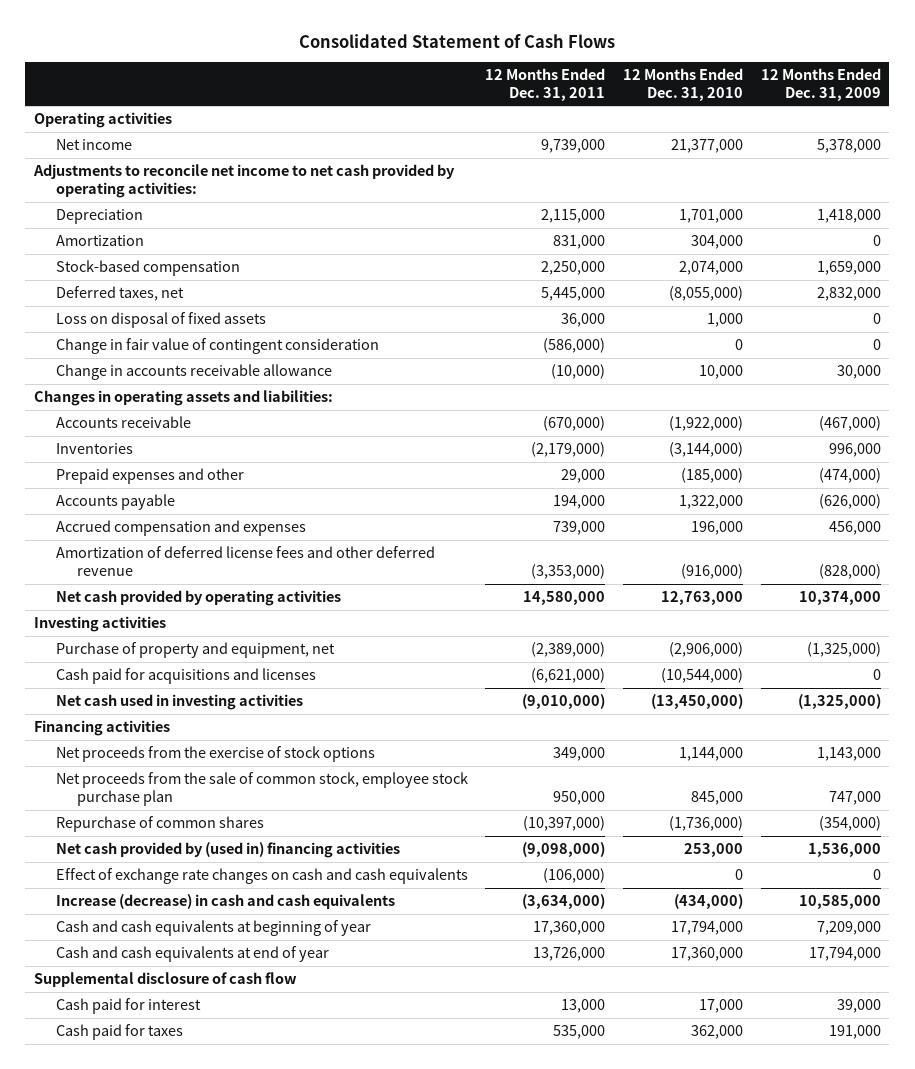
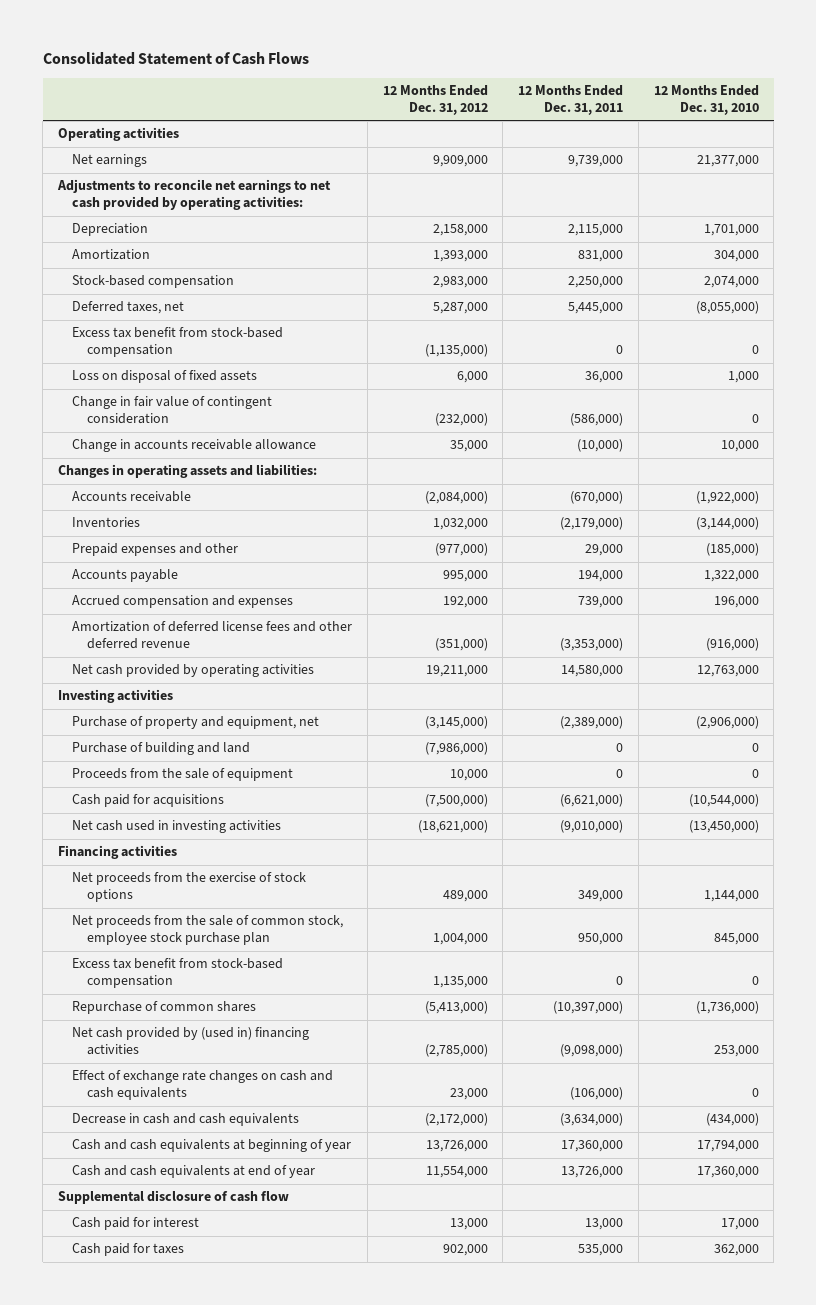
[760,68,881,101] 12 Months Ended Dec. 31, 2009 -> none
none -> [382,85,488,116] 12 Months Ended Dec. 31, 2012
[55,139,132,151] Net income -> [72,154,148,168] Net earnings
[33,164,456,198] Adjustments to reconcile net income to net cash provided by operating activities: -> [56,179,331,211] Adjustments to reconcile net earnings to net cash provided by operating activities:
none -> [72,327,284,358] Excess tax benefit from stock-based compensation
none -> [72,742,251,756] Purchase of building and land
none -> [72,768,294,782] Proceeds from the sale of equipment
[55,668,316,685] Cash paid for acquisitions and licenses -> [72,794,225,808] Cash paid for acquisitions
none -> [72,958,284,989] Excess tax benefit from stock-based compensation
[55,894,395,910] Increase (decrease) in cash and cash equivalents -> [72,1113,300,1127] Decrease in cash and cash equivalents

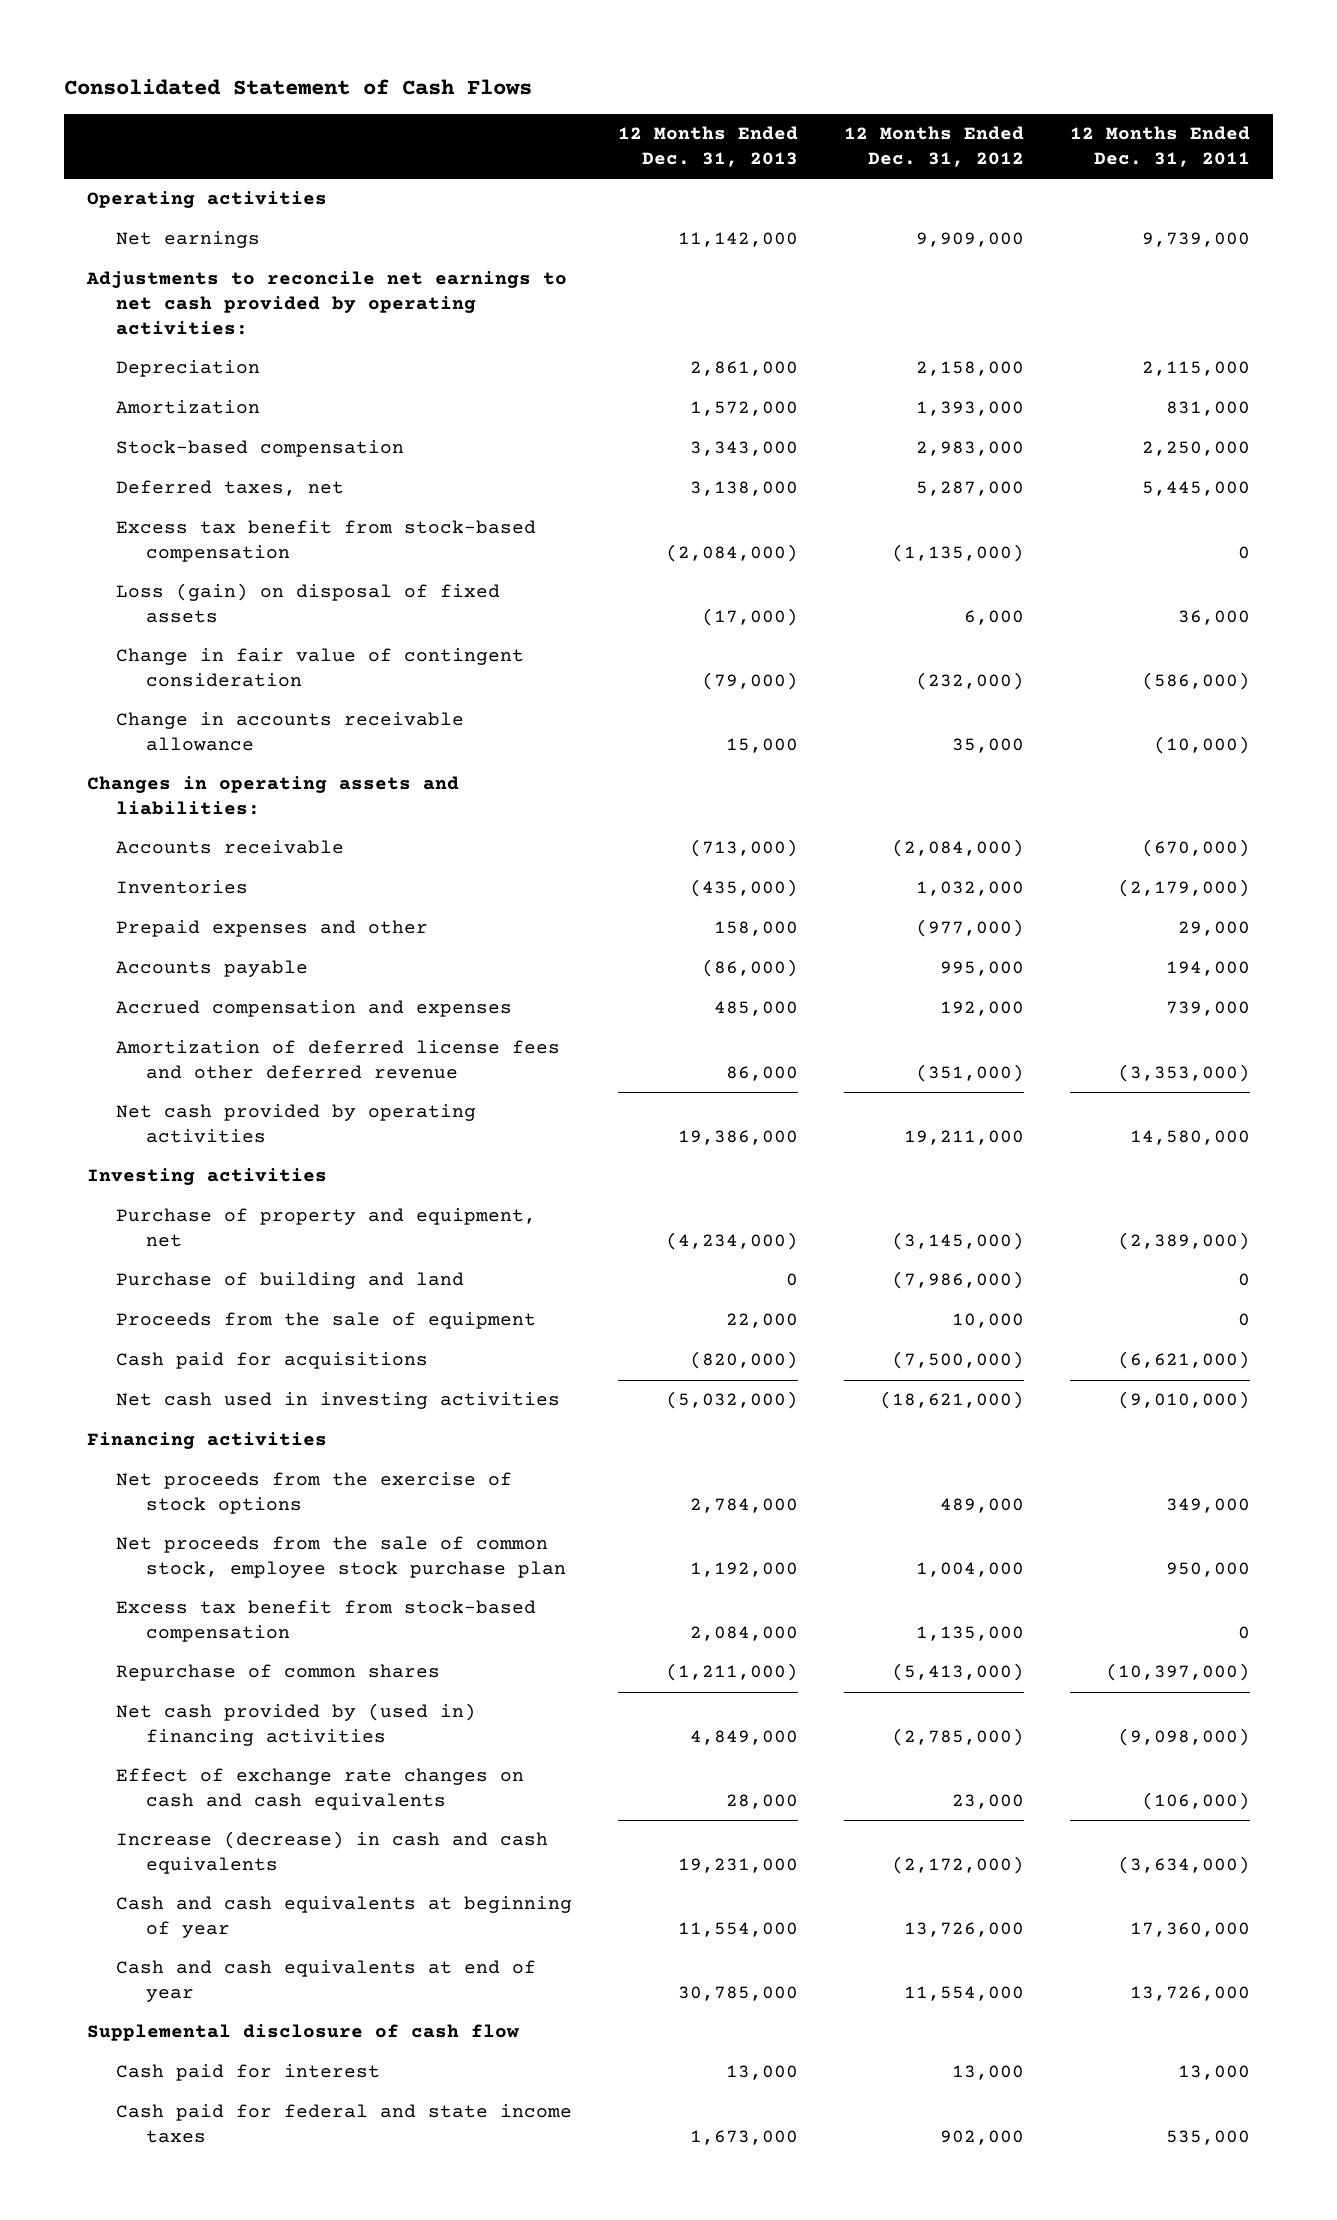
[653,85,759,116] 12 Months Ended Dec. 31, 2010 -> none
none -> [618,125,799,167] 12 Months Ended Dec. 31, 2013
[72,370,258,384] Loss on disposal of fixed assets -> [116,583,501,624] Loss (gain) on disposal of fixed assets
[72,1113,300,1127] Decrease in cash and cash equivalents -> [116,1831,549,1875] Increase (decrease) in cash and cash equivalents
[72,1243,185,1257] Cash paid for taxes -> [116,2104,573,2144] Cash paid for federal and state income taxes

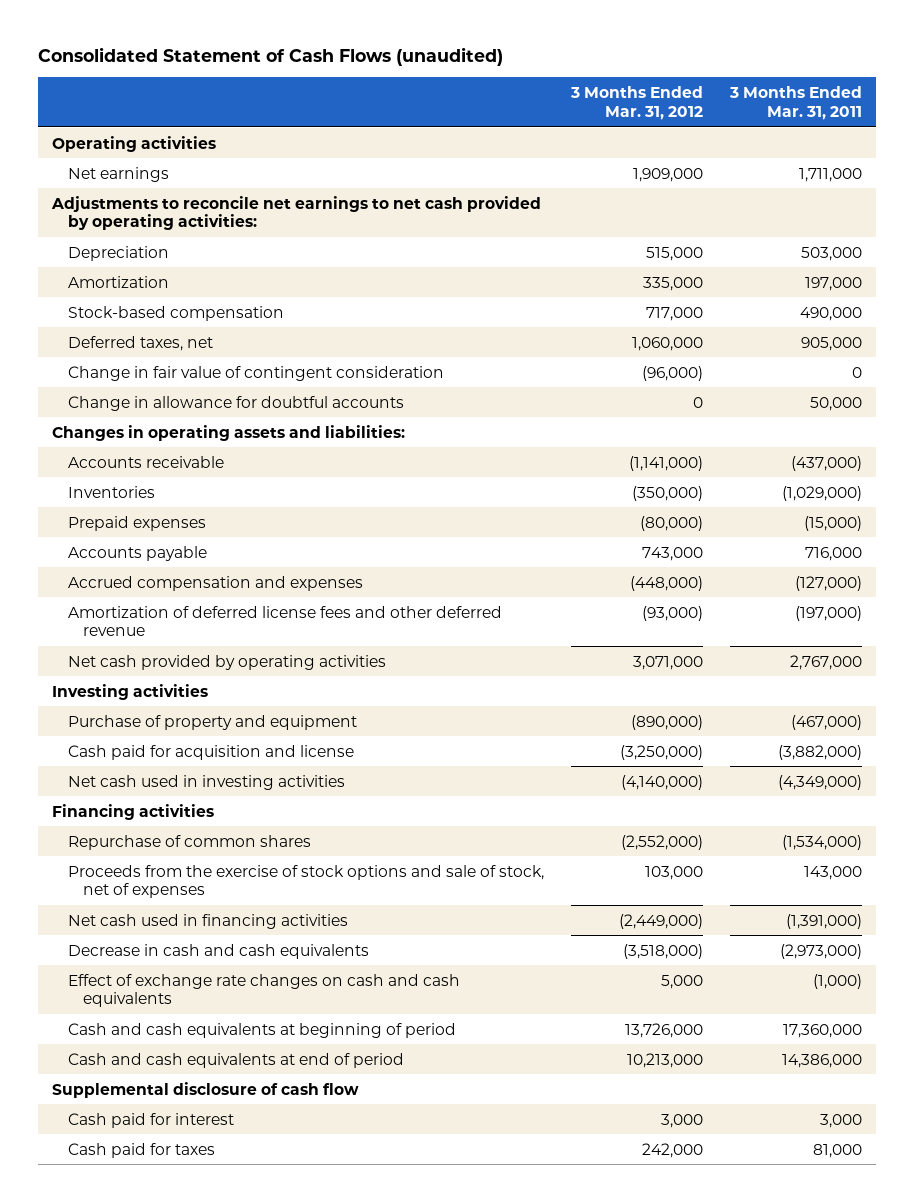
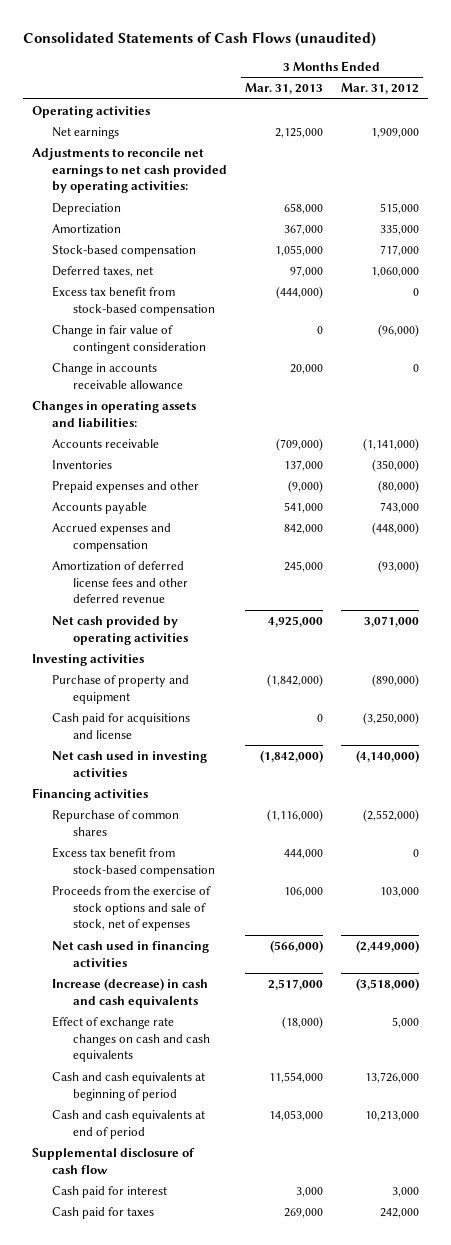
[38,47,504,67] Consolidated Statement of Cash Flows (unaudited) -> [22,32,376,48] Consolidated Statements of Cash Flows (unaudited)
[729,85,863,120] 3 Months Ended Mar. 31, 2011 -> none
none -> [245,83,324,95] Mar. 31, 2013
none -> [52,285,215,316] Excess tax benefit from stock-based compensation
[67,395,404,411] Change in allowance for doubtful accounts -> [52,362,183,390] Change in accounts receivable allowance
[67,515,206,531] Prepaid expenses -> [52,480,200,493] Prepaid expenses and other
[67,575,363,591] Accrued compensation and expenses -> [52,522,172,552] Accrued expenses and compensation
[67,744,354,760] Cash paid for acquisition and license -> [52,712,191,739] Cash paid for acquisitions and license
none -> [52,846,215,877] Excess tax benefit from stock-based compensation
[67,943,369,959] Decrease in cash and cash equivalents -> [52,977,209,1008] Increase (decrease) in cash and cash equivalents

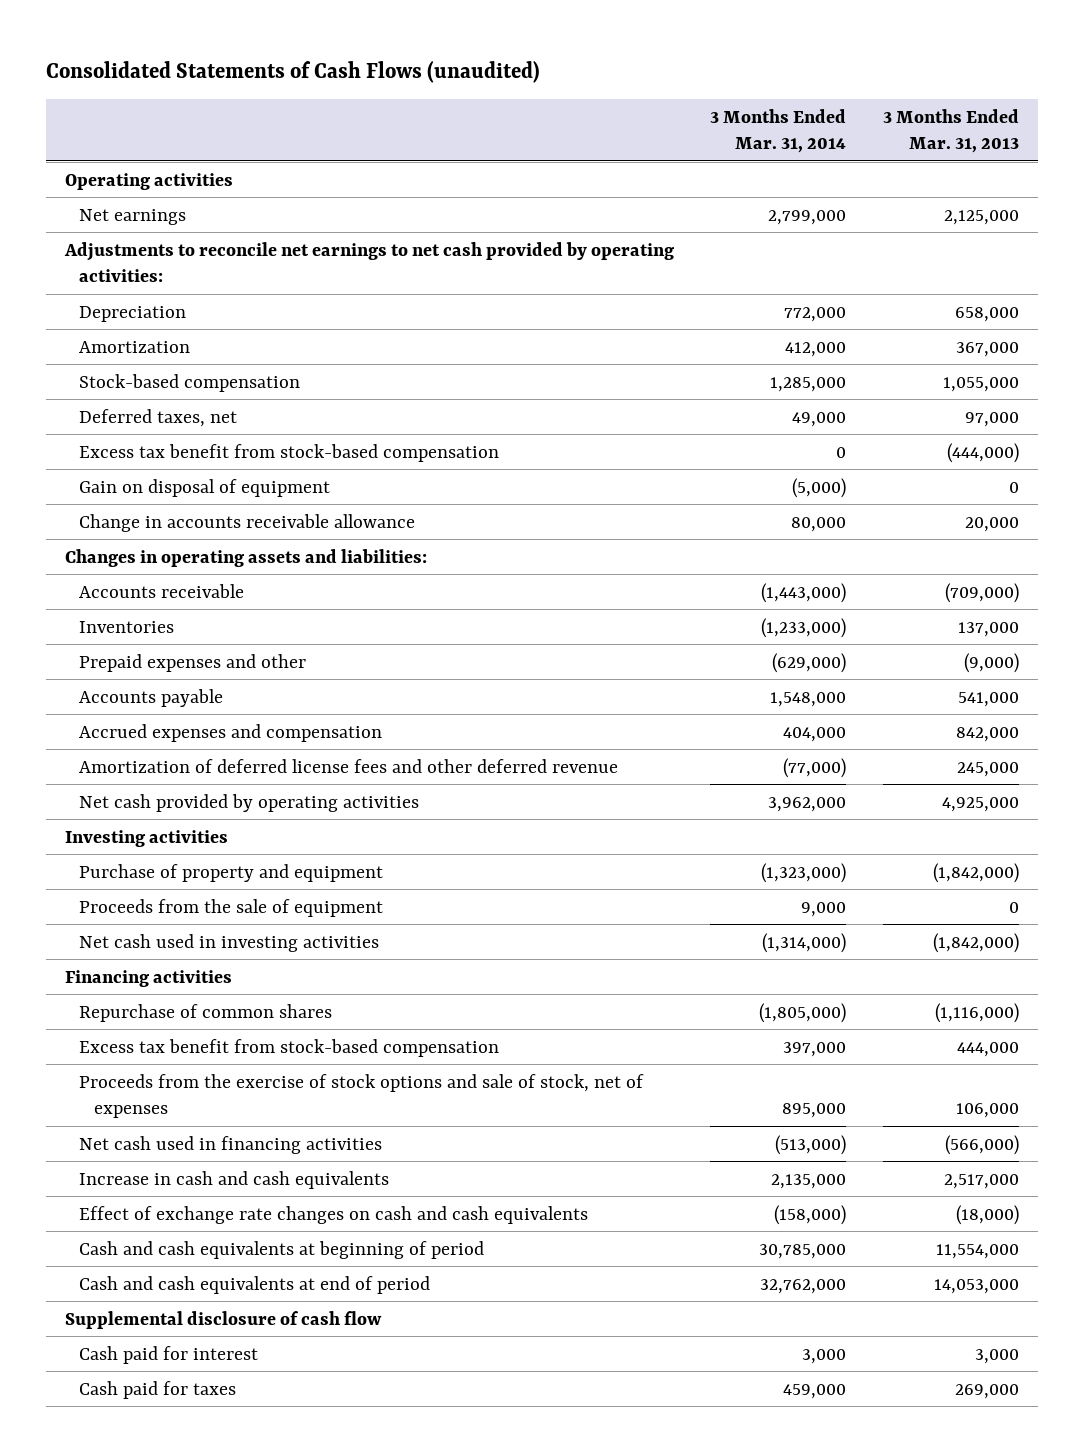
[340,83,419,95] Mar. 31, 2012 -> none
none -> [710,108,847,153] 3 Months Ended Mar. 31, 2014
[52,324,206,354] Change in fair value of contingent consideration -> none
none -> [79,478,331,497] Gain on disposal of equipment
[52,712,191,739] Cash paid for acquisitions and license -> none
none -> [79,898,384,917] Proceeds from the sale of equipment
[52,977,209,1008] Increase (decrease) in cash and cash equivalents -> [79,1170,390,1189] Increase in cash and cash equivalents

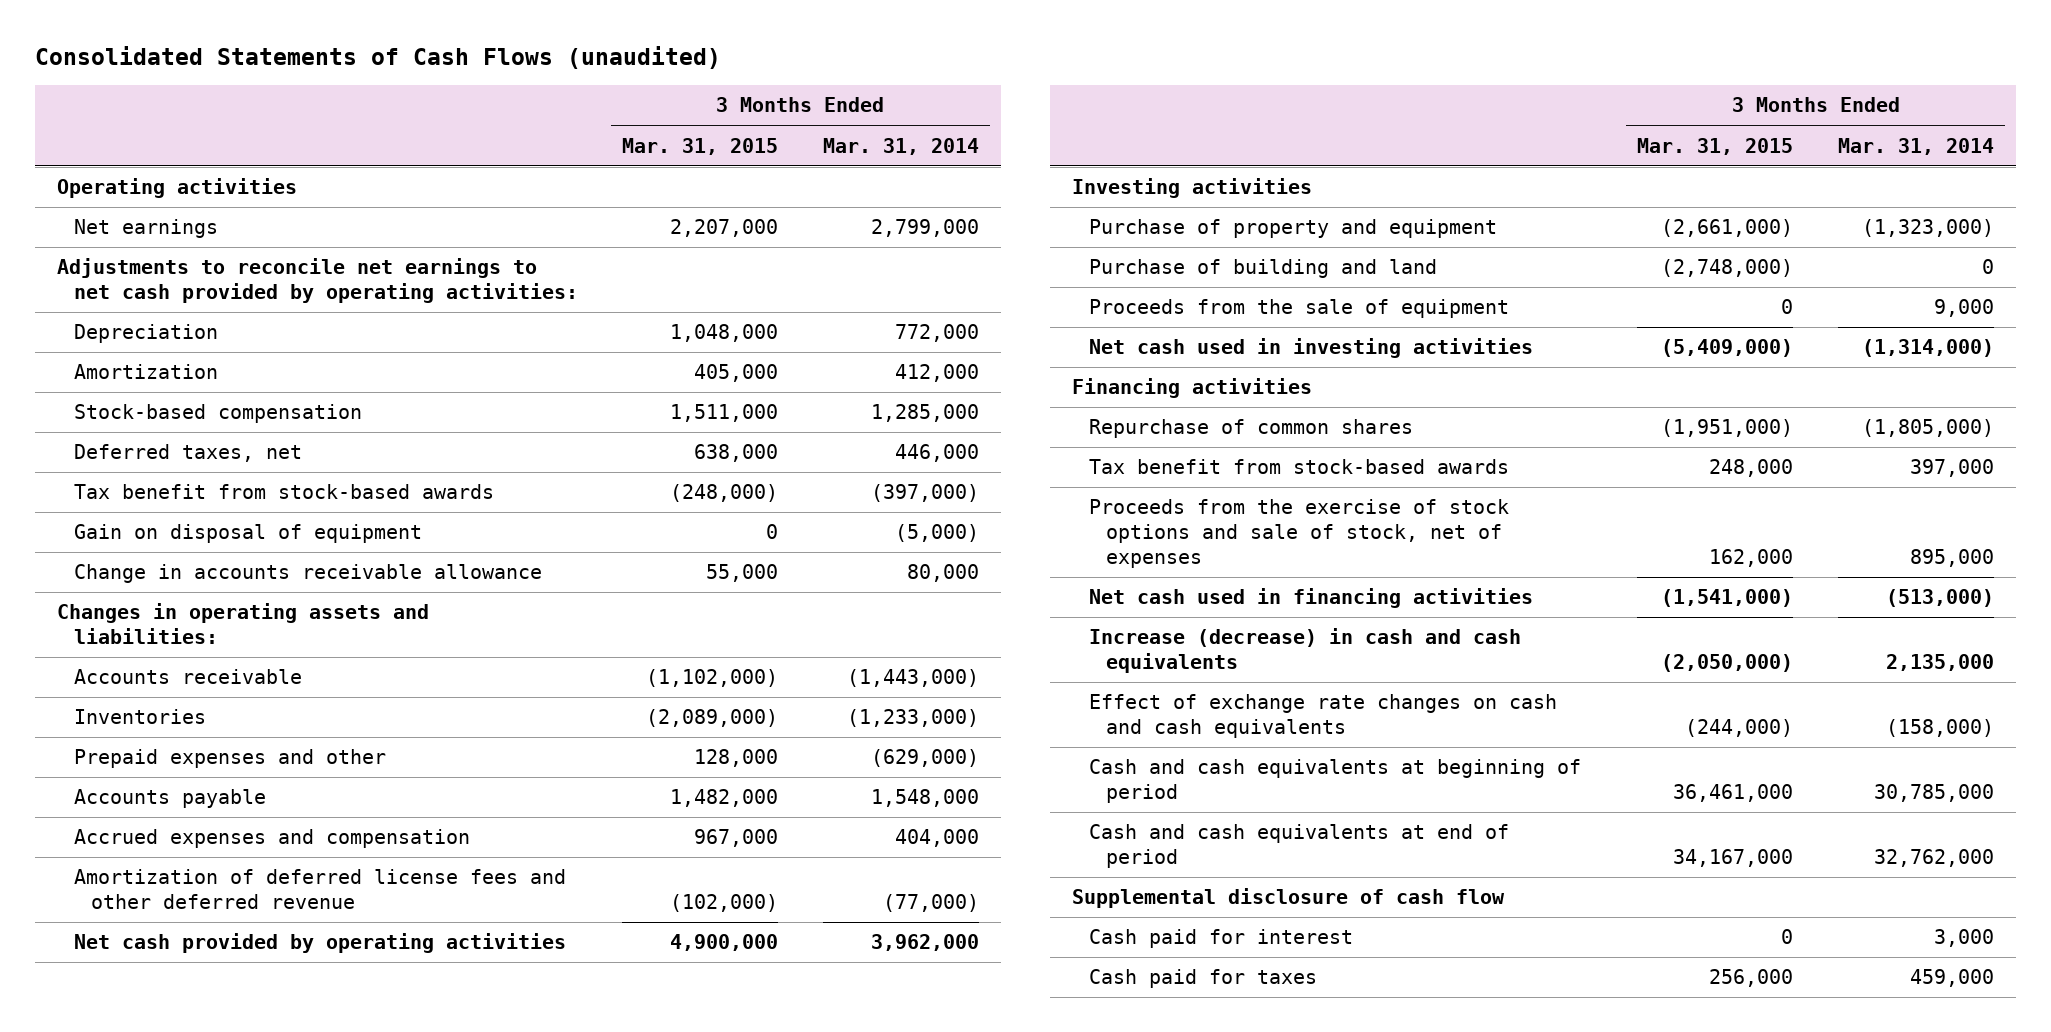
[883,108,1020,153] 3 Months Ended Mar. 31, 2013 -> none
none -> [622,137,779,155] Mar. 31, 2015
[792,411,847,427] 49,000 -> [894,444,979,463] 446,000
[79,443,500,462] Excess tax benefit from stock-based compensation -> [73,484,494,500] Tax benefit from stock-based awards
[836,446,847,458] 0 -> [870,484,979,503] (397,000)
none -> [1088,259,1437,279] Purchase of building and land
[79,1038,500,1057] Excess tax benefit from stock-based compensation -> [1088,459,1509,475] Tax benefit from stock-based awards
[79,1170,390,1189] Increase in cash and cash equivalents -> [1088,628,1521,674] Increase (decrease) in cash and cash equivalents

